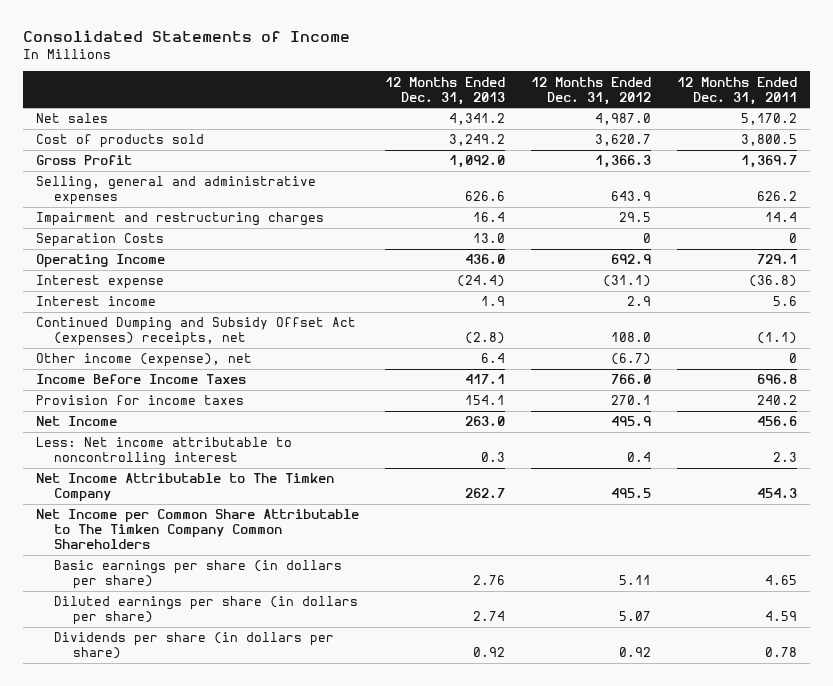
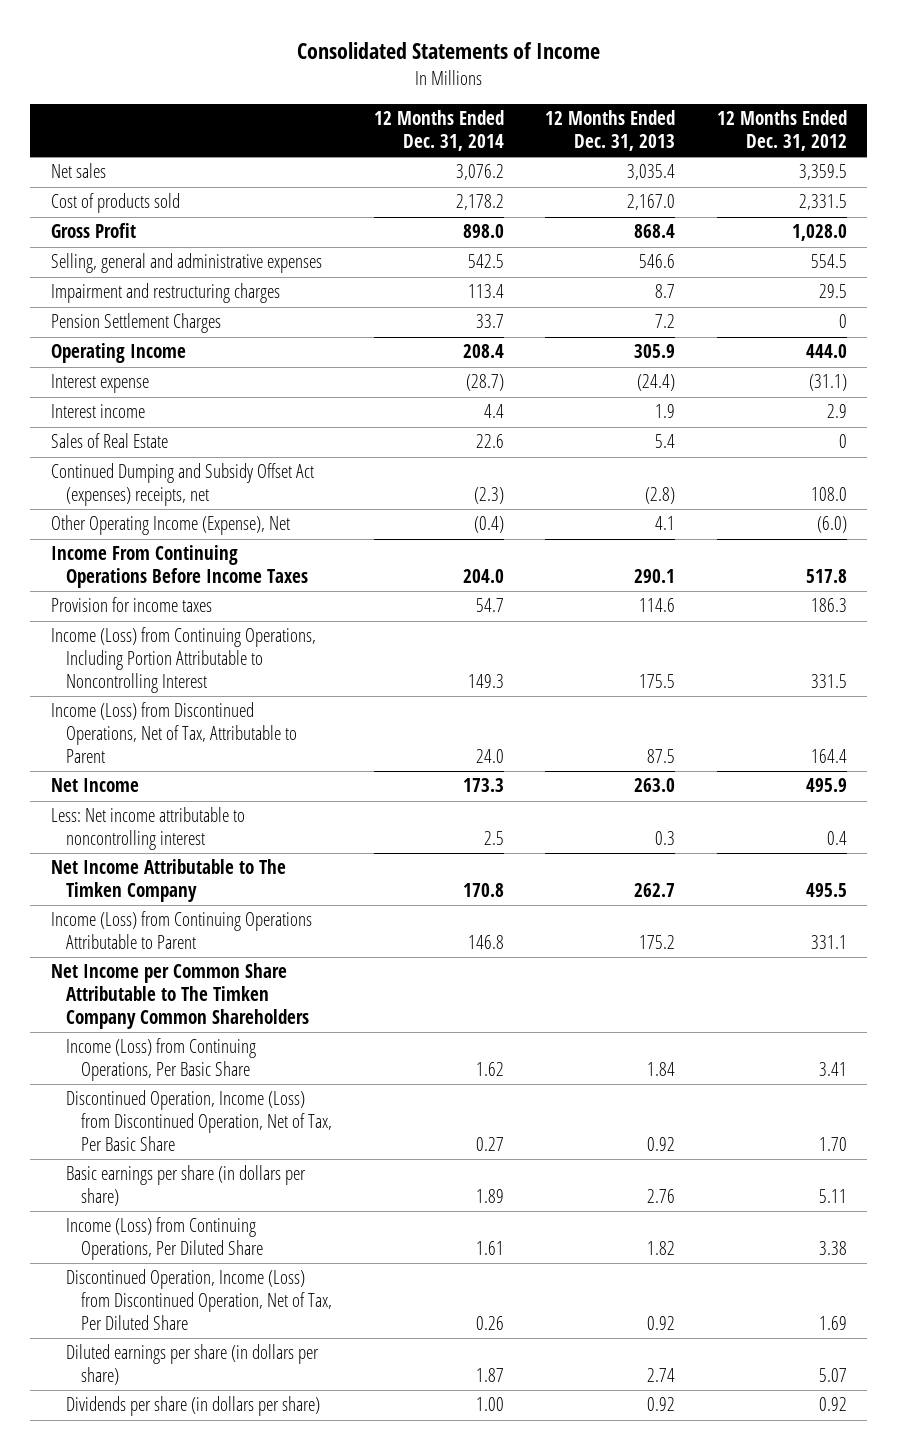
[677,76,798,105] 12 Months Ended Dec. 31, 2011 -> none
none -> [373,110,504,151] 12 Months Ended Dec. 31, 2014
[35,233,164,248] Separation Costs -> none
[448,113,505,126] 4,341.2 -> [627,164,676,181] 3,035.4
[594,113,651,126] 4,987.0 -> [798,164,847,181] 3,359.5
[448,134,505,147] 3,249.2 -> [627,194,676,211] 2,167.0
[594,134,651,147] 3,620.7 -> [798,194,847,211] 2,331.5
[448,155,505,169] 1,092.0 -> [634,224,676,239] 868.4
[594,155,651,169] 1,366.3 -> [791,224,847,242] 1,028.0
[464,191,505,202] 626.6 -> [639,254,676,269] 546.6
[610,191,651,202] 643.9 -> [810,254,847,269] 554.5
[472,212,505,223] 16.4 -> [655,284,676,299] 8.7
none -> [50,313,221,334] Pension Settlement Charges
[464,254,505,265] 436.0 -> [634,344,676,359] 305.9
[610,254,651,265] 692.9 -> [805,344,847,359] 444.0
none -> [50,433,168,449] Sales of Real Estate
[35,353,252,368] Other income (expense), net -> [50,515,290,536] Other Operating Income (Expense), Net
[480,353,505,364] 6.4 -> [655,516,676,531] 4.1
[610,353,651,366] (6.7) -> [816,516,847,534] (6.0)
[35,374,246,385] Income Before Income Taxes -> [50,545,309,589] Income From Continuing Operations Before Income Taxes
[464,374,505,385] 417.1 -> [634,569,676,584] 290.1
[610,374,651,385] 766.0 -> [805,569,847,584] 517.8
[464,395,505,406] 154.1 -> [639,598,676,613] 114.6
[610,395,651,406] 270.1 -> [810,598,847,613] 186.3
none -> [50,627,316,693] Income (Loss) from Continuing Operations, Including Portion Attributable to Noncontrolling Interest
none -> [50,702,298,763] Income (Loss) from Discontinued Operations, Net of Tax, Attributable to Parent
none -> [50,911,312,950] Income (Loss) from Continuing Operations Attributable to Parent
none -> [66,1038,257,1082] Income (Loss) from Continuing Operations, Per Basic Share
none -> [66,1090,333,1151] Discontinued Operation, Income (Loss) from Discontinued Operation, Net of Tax, Per Basic Share
none -> [66,1217,264,1261] Income (Loss) from Continuing Operations, Per Diluted Share
none -> [66,1269,333,1330] Discontinued Operation, Income (Loss) from Discontinued Operation, Net of Tax, Per Diluted Share

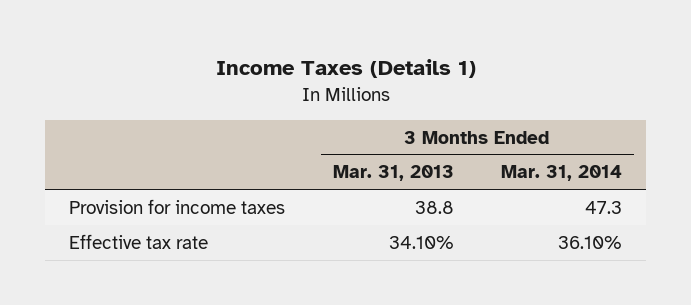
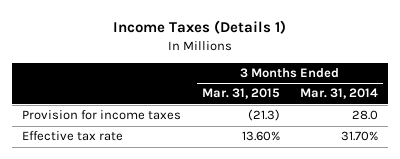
[332,165,454,182] Mar. 31, 2013 -> none
none -> [201,88,280,100] Mar. 31, 2015
[585,200,623,214] 47.3 -> [351,110,378,121] 28.0
[558,235,623,249] 36.10% -> [340,131,378,142] 31.70%

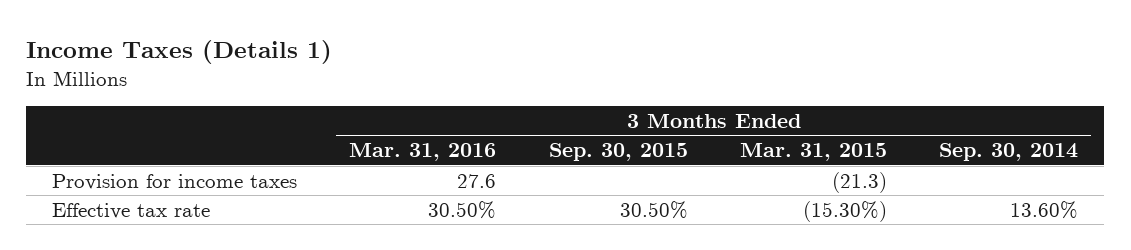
[299,88,378,100] Mar. 31, 2014 -> none
none -> [349,143,497,162] Mar. 31, 2016
none -> [548,143,688,162] Sep. 30, 2015
none -> [939,143,1079,162] Sep. 30, 2014
[241,131,280,142] 13.60% -> [803,200,888,222] (15.30%)

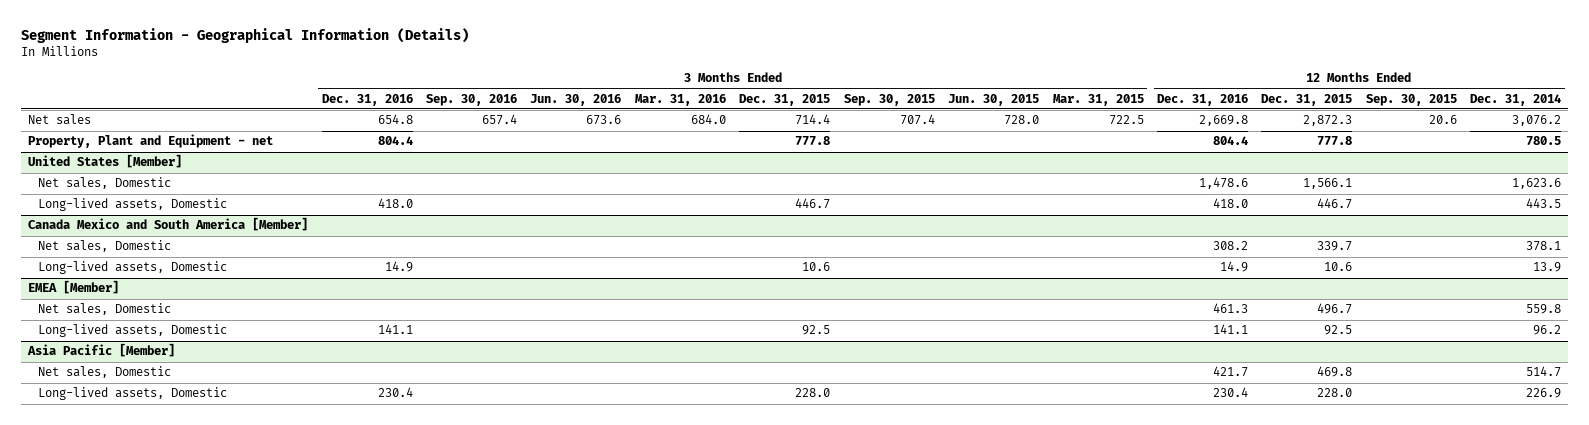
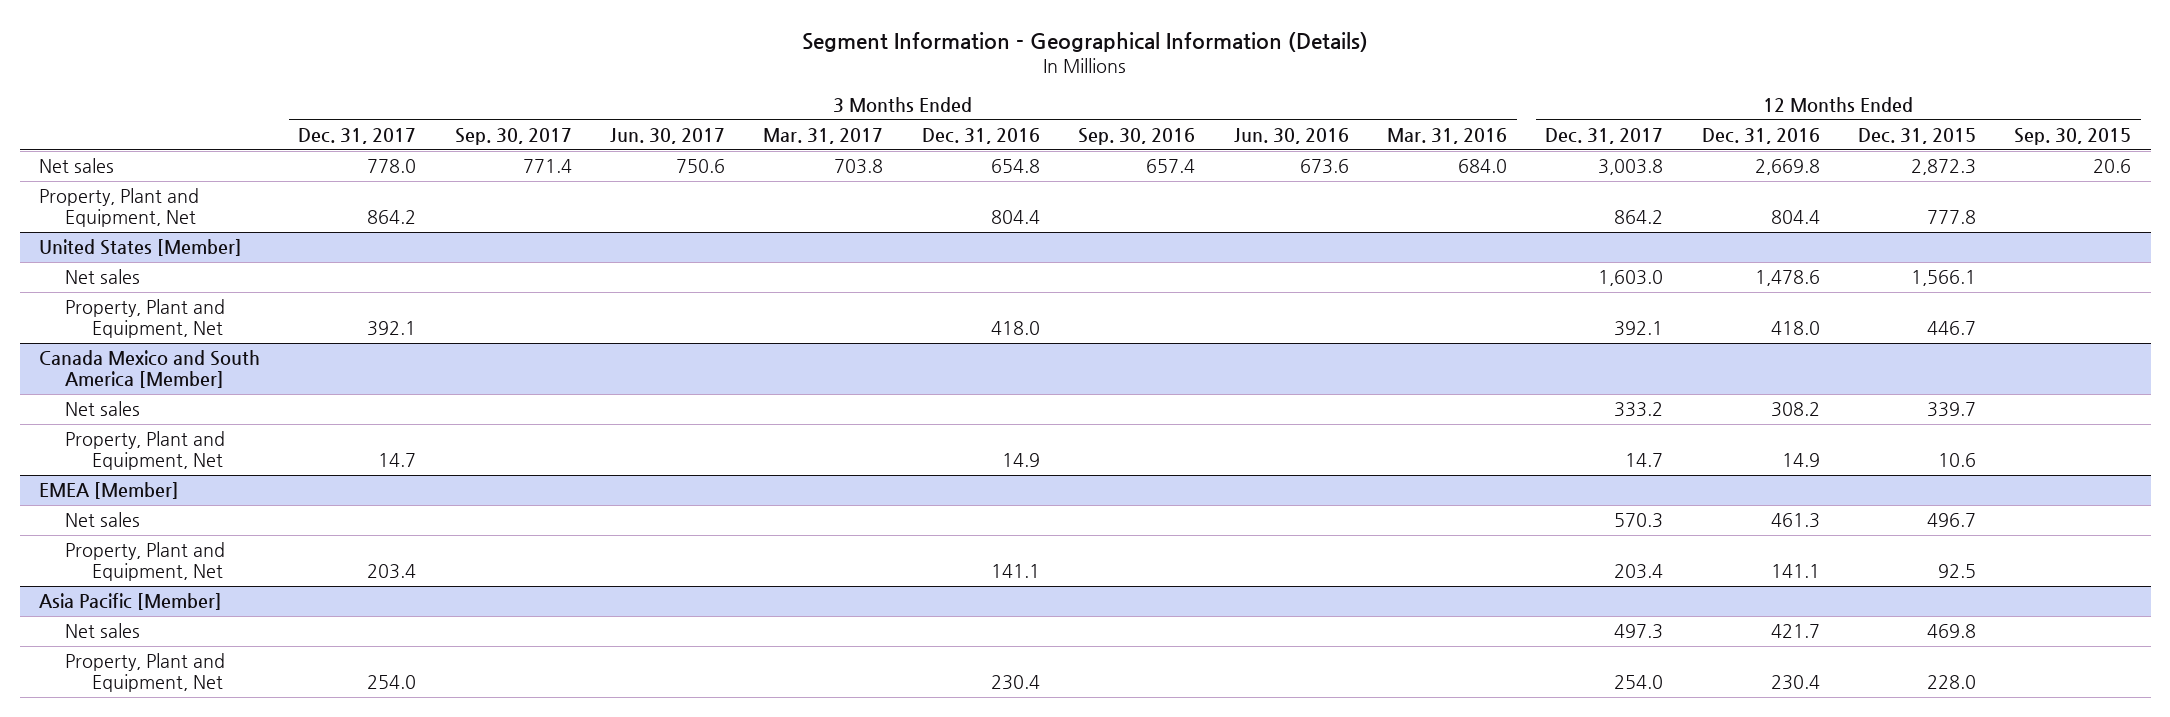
[739,93,831,106] Dec. 31, 2015 -> none
[843,93,935,106] Sep. 30, 2015 -> none
[948,93,1040,106] Jun. 30, 2015 -> none
[1052,93,1144,106] Mar. 31, 2015 -> none
[1470,93,1562,106] Dec. 31, 2014 -> none
none -> [298,127,417,144] Dec. 31, 2017
none -> [454,127,572,145] Sep. 30, 2017
none -> [610,127,726,144] Jun. 30, 2017
none -> [763,127,884,144] Mar. 31, 2017
none -> [1545,127,1664,144] Dec. 31, 2017
[28,134,274,149] Property, Plant and Equipment - net -> [38,188,199,228] Property, Plant and Equipment, Net
[37,177,171,190] Net sales, Domestic -> [65,269,141,285] Net sales
[37,198,227,212] Long-lived assets, Domestic -> [65,299,226,339] Property, Plant and Equipment, Net
[37,240,171,253] Net sales, Domestic -> [65,401,141,417] Net sales
[37,261,227,275] Long-lived assets, Domestic -> [65,431,226,471] Property, Plant and Equipment, Net
[37,303,171,316] Net sales, Domestic -> [65,512,141,528] Net sales
[37,324,227,338] Long-lived assets, Domestic -> [65,542,226,582] Property, Plant and Equipment, Net
[37,366,171,379] Net sales, Domestic -> [65,623,141,639] Net sales
[37,387,227,401] Long-lived assets, Domestic -> [65,653,226,693] Property, Plant and Equipment, Net

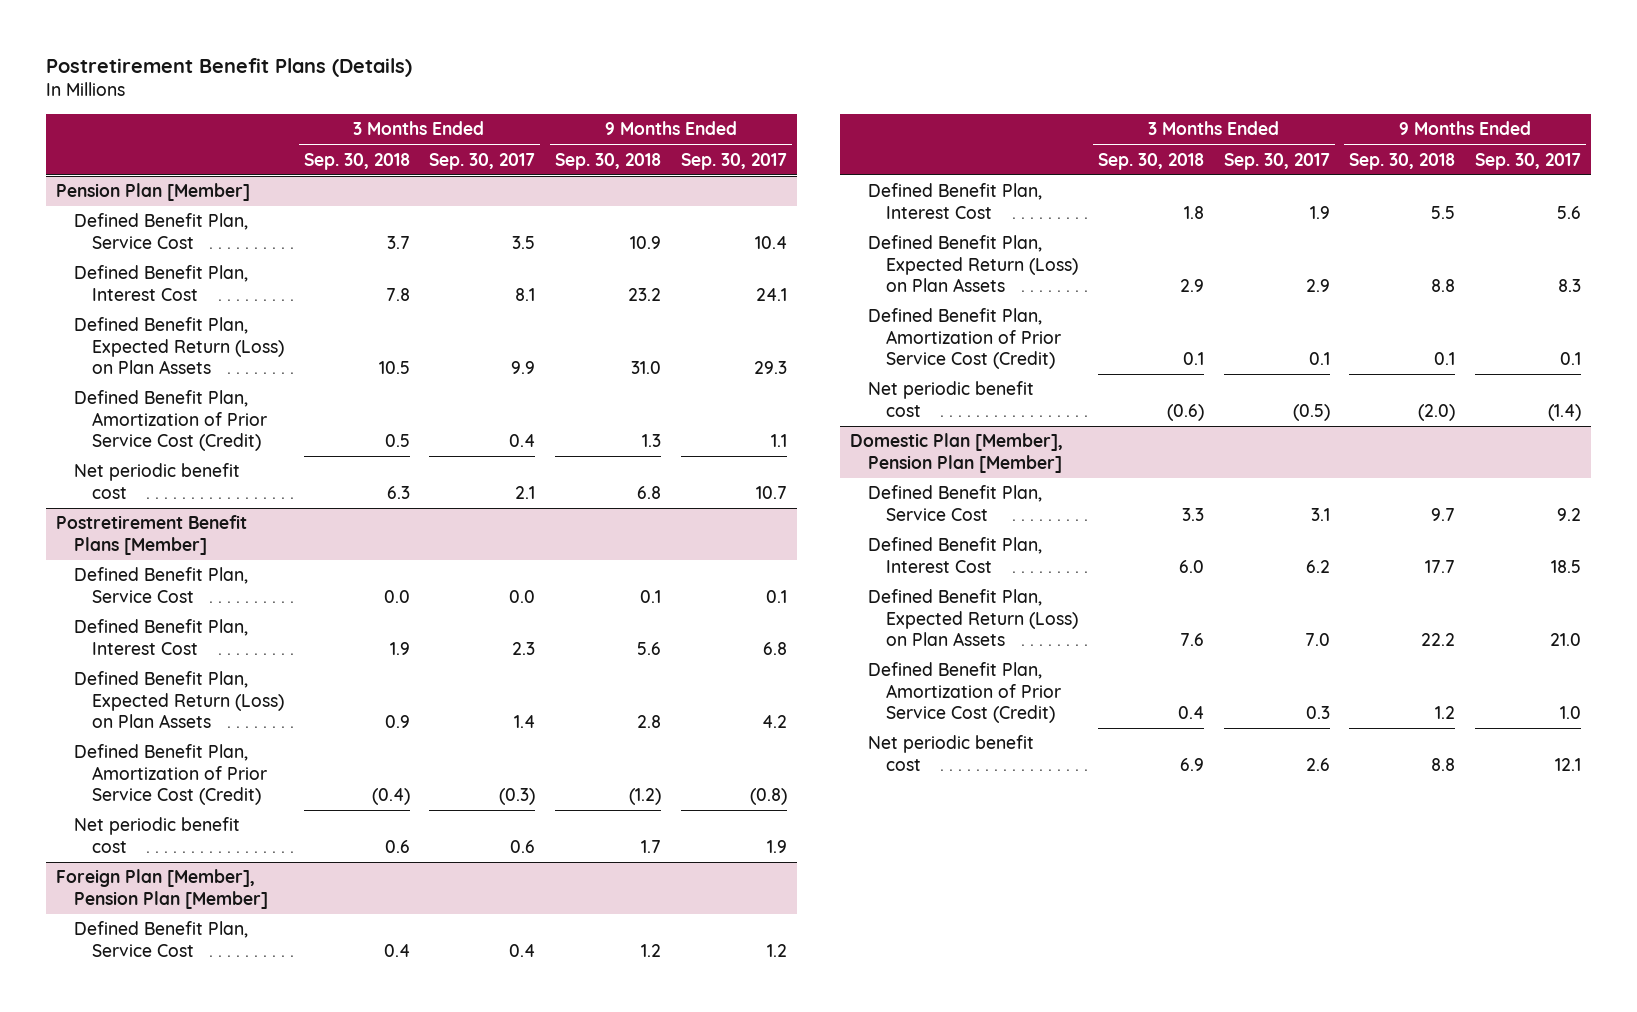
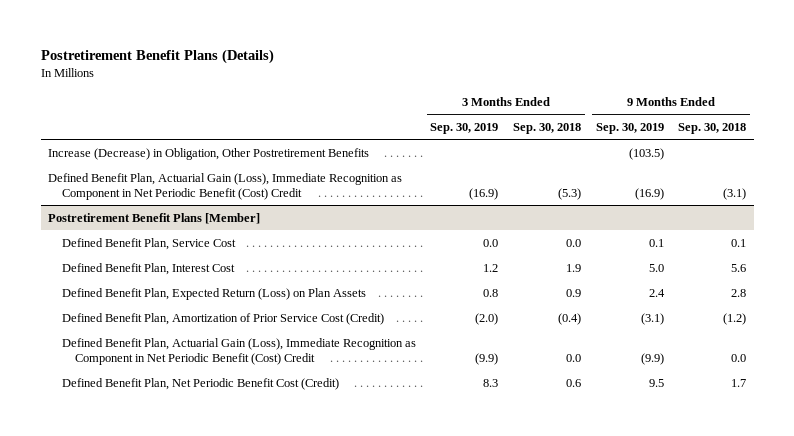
[429,152,536,170] Sep. 30, 2017 -> none
[680,152,787,170] Sep. 30, 2017 -> none
none -> [430,123,499,135] Sep. 30, 2019
none -> [595,123,664,135] Sep. 30, 2019
[55,183,250,202] Pension Plan [Member] -> none
[73,213,248,249] Defined Benefit Plan, Service Cost -> none
[73,265,248,301] Defined Benefit Plan, Interest Cost -> none
[73,317,284,374] Defined Benefit Plan, Expected Return (Loss) on Plan Assets -> none
[73,390,267,451] Defined Benefit Plan, Amortization of Prior Service Cost (Credit) -> none
[73,463,240,499] Net periodic benefit cost -> none
none -> [48,147,370,160] Increase (Decrease) in Obligation, Other Postretirement Benefits
none -> [48,172,403,200] Defined Benefit Plan, Actuarial Gain (Loss), Immediate Recognition as Component in Net Periodic Benefit (Cost) Credit
[55,869,268,909] Foreign Plan [Member], Pension Plan [Member] -> none
[73,921,248,957] Defined Benefit Plan, Service Cost -> none
[868,183,1043,219] Defined Benefit Plan, Interest Cost -> none
[868,235,1079,292] Defined Benefit Plan, Expected Return (Loss) on Plan Assets -> none
[868,308,1062,369] Defined Benefit Plan, Amortization of Prior Service Cost (Credit) -> none
[868,381,1035,417] Net periodic benefit cost -> none
[849,433,1063,473] Domestic Plan [Member], Pension Plan [Member] -> none
[868,485,1043,521] Defined Benefit Plan, Service Cost -> none
[868,537,1043,573] Defined Benefit Plan, Interest Cost -> none
[868,589,1079,646] Defined Benefit Plan, Expected Return (Loss) on Plan Assets -> none
[868,662,1062,723] Defined Benefit Plan, Amortization of Prior Service Cost (Credit) -> none
[868,735,1035,771] Net periodic benefit cost -> none
none -> [61,337,416,365] Defined Benefit Plan, Actuarial Gain (Loss), Immediate Recognition as Component in Net Periodic Benefit (Cost) Credit
[73,817,240,853] Net periodic benefit cost -> [61,377,339,390] Defined Benefit Plan, Net Periodic Benefit Cost (Credit)

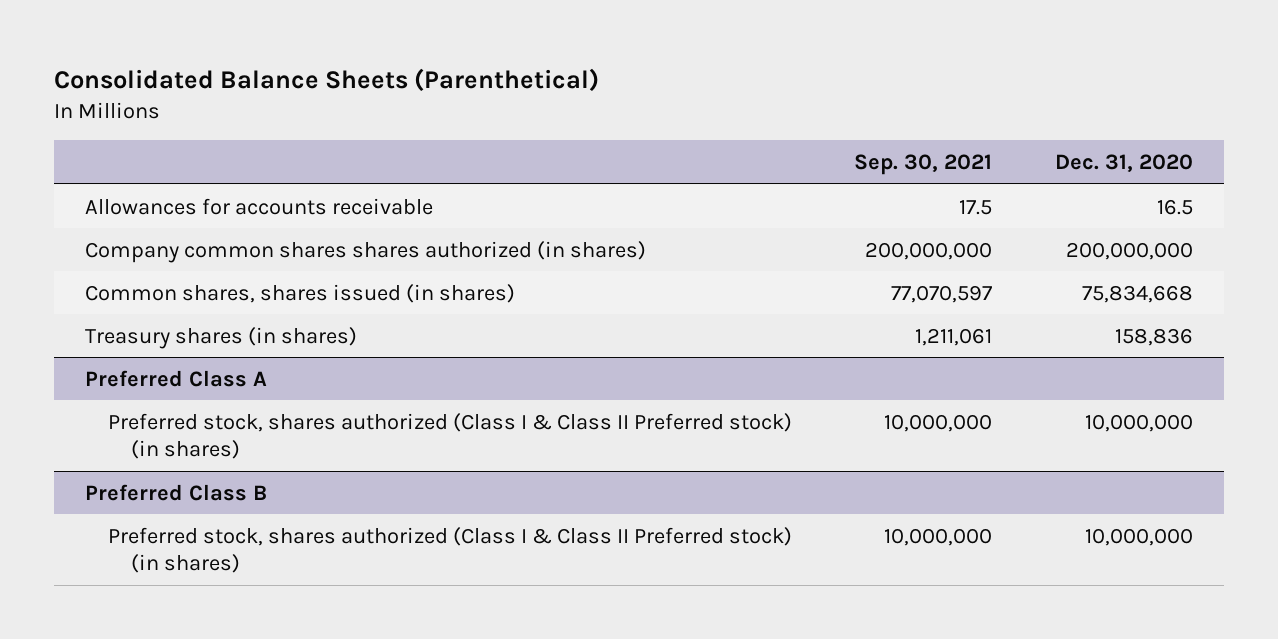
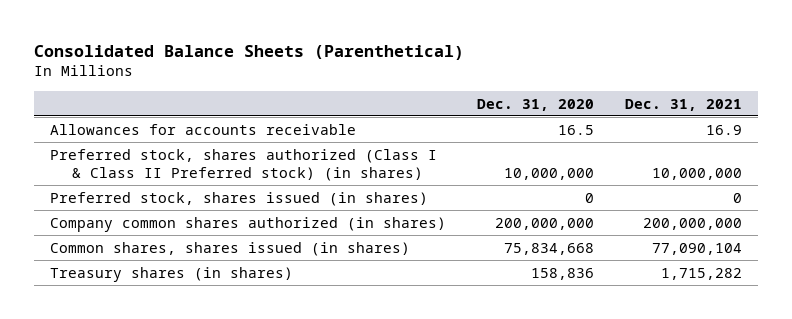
[854,153,993,175] Sep. 30, 2021 -> none
none -> [625,98,743,111] Dec. 31, 2021
none -> [49,148,437,181] Preferred stock, shares authorized (Class I & Class II Preferred stock) (in shares)
none -> [49,191,428,206] Preferred stock, shares issued (in shares)
[84,240,646,263] Company common shares shares authorized (in shares) -> [49,216,446,232] Company common shares authorized (in shares)
[84,369,267,387] Preferred Class A -> none
[108,412,793,459] Preferred stock, shares authorized (Class I & Class II Preferred stock) (in shares) -> none
[84,483,267,501] Preferred Class B -> none
[108,526,793,573] Preferred stock, shares authorized (Class I & Class II Preferred stock) (in shares) -> none

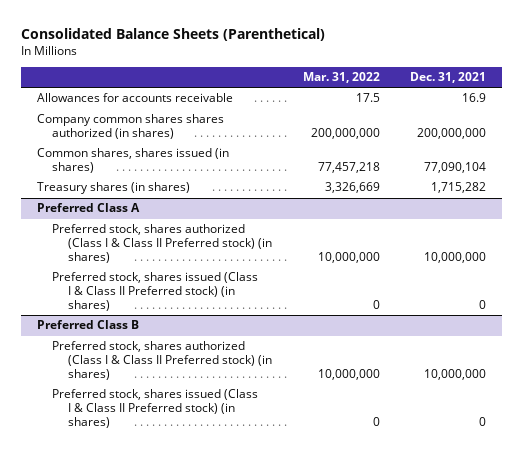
[477,98,595,111] Dec. 31, 2020 -> none
none -> [302,72,380,84] Mar. 31, 2022
[49,148,437,181] Preferred stock, shares authorized (Class I & Class II Preferred stock) (in shares) -> none
[49,191,428,206] Preferred stock, shares issued (in shares) -> none
[49,216,446,232] Company common shares authorized (in shares) -> [36,114,224,140] Company common shares shares authorized (in shares)
none -> [36,203,140,213] Preferred Class A
none -> [52,224,273,263] Preferred stock, shares authorized (Class I & Class II Preferred stock) (in shares)
none -> [52,272,259,311] Preferred stock, shares issued (Class I & Class II Preferred stock) (in shares)
none -> [36,320,139,330] Preferred Class B
none -> [52,341,273,380] Preferred stock, shares authorized (Class I & Class II Preferred stock) (in shares)
none -> [52,389,259,428] Preferred stock, shares issued (Class I & Class II Preferred stock) (in shares)

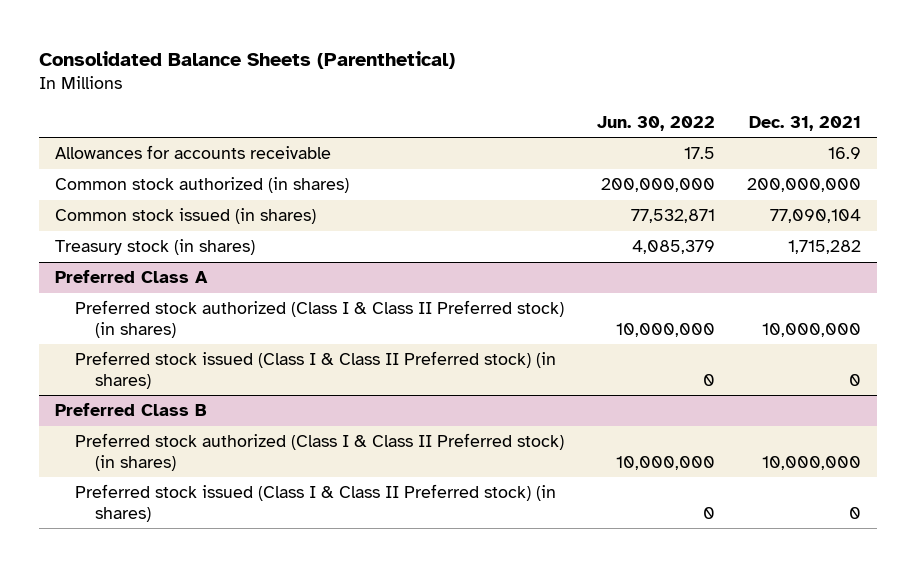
[302,72,380,84] Mar. 31, 2022 -> none
none -> [596,115,715,131] Jun. 30, 2022
[36,114,224,140] Company common shares shares authorized (in shares) -> [55,177,350,194] Common stock authorized (in shares)
[36,148,229,174] Common shares, shares issued (in shares) -> [55,208,317,225] Common stock issued (in shares)
[36,182,190,195] Treasury shares (in shares) -> [55,239,256,256] Treasury stock (in shares)
[52,224,273,263] Preferred stock, shares authorized (Class I & Class II Preferred stock) (in shares) -> [75,300,565,338] Preferred stock authorized (Class I & Class II Preferred stock) (in shares)
[52,272,259,311] Preferred stock, shares issued (Class I & Class II Preferred stock) (in shares) -> [75,351,557,389] Preferred stock issued (Class I & Class II Preferred stock) (in shares)
[52,341,273,380] Preferred stock, shares authorized (Class I & Class II Preferred stock) (in shares) -> [75,433,565,471] Preferred stock authorized (Class I & Class II Preferred stock) (in shares)
[52,389,259,428] Preferred stock, shares issued (Class I & Class II Preferred stock) (in shares) -> [75,484,557,522] Preferred stock issued (Class I & Class II Preferred stock) (in shares)

